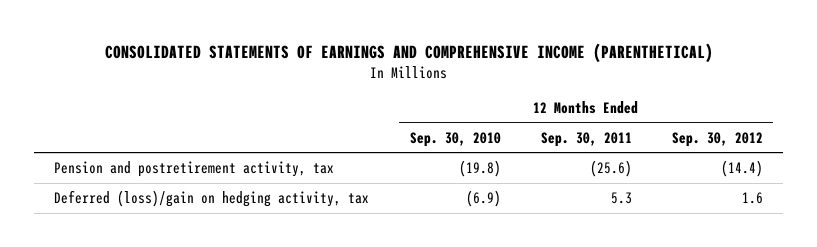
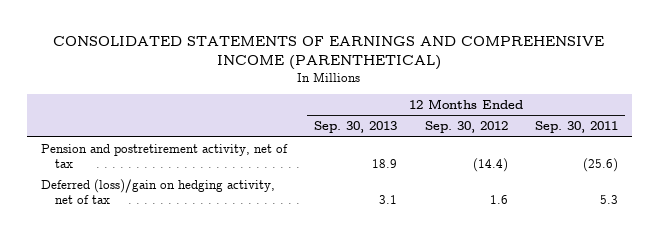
[409,131,501,147] Sep. 30, 2010 -> none
none -> [314,121,398,134] Sep. 30, 2013
[54,161,335,178] Pension and postretirement activity, tax -> [40,143,288,168] Pension and postretirement activity, net of tax
[54,190,370,208] Deferred (loss)/gain on hedging activity, tax -> [40,178,275,204] Deferred (loss)/gain on hedging activity, net of tax

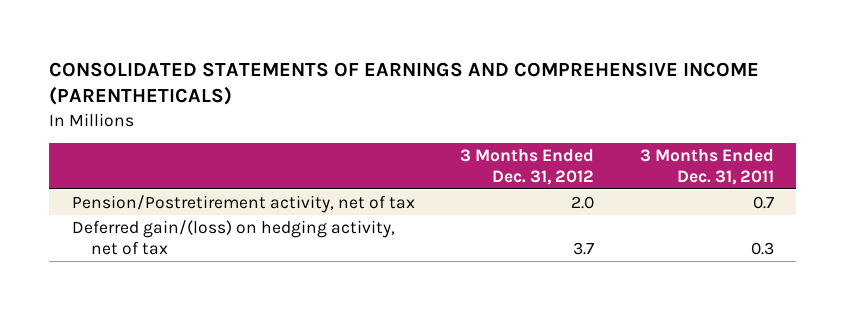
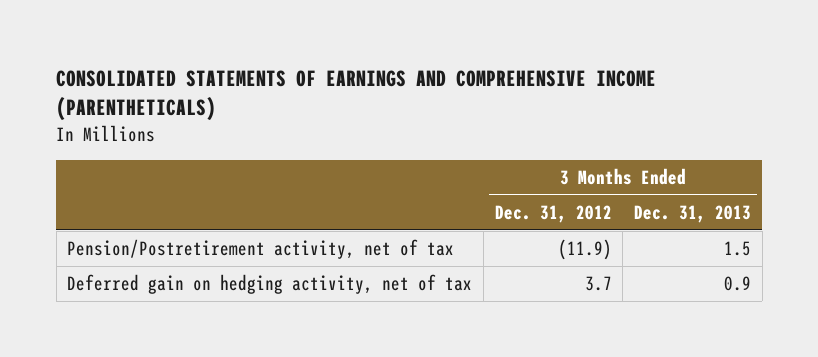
[639,148,774,185] 3 Months Ended Dec. 31, 2011 -> none
none -> [634,204,752,223] Dec. 31, 2013
[571,195,595,209] 2.0 -> [557,239,612,261] (11.9)
[71,219,395,255] Deferred gain/(loss) on hedging activity, net of tax -> [67,274,473,295] Deferred gain on hedging activity, net of tax

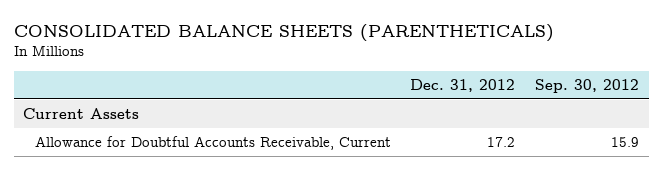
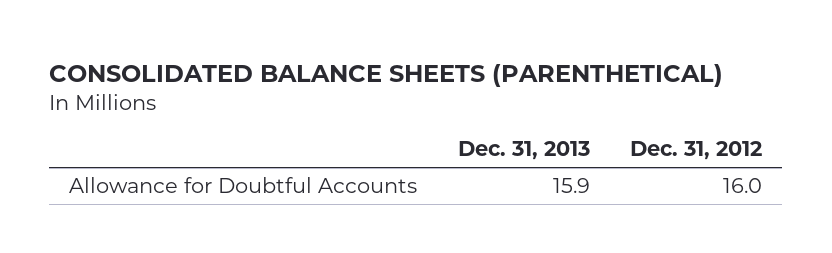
[13,23,554,42] CONSOLIDATED BALANCE SHEETS (PARENTHETICALS) -> [49,63,724,87] CONSOLIDATED BALANCE SHEETS (PARENTHETICAL)
[535,79,640,94] Sep. 30, 2012 -> none
none -> [457,141,590,161] Dec. 31, 2013
[23,107,140,119] Current Assets -> none
[34,135,391,150] Allowance for Doubtful Accounts Receivable, Current -> [69,177,418,194] Allowance for Doubtful Accounts
[487,136,516,147] 17.2 -> [723,178,763,194] 16.0

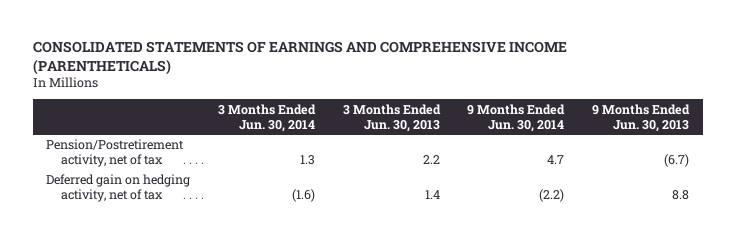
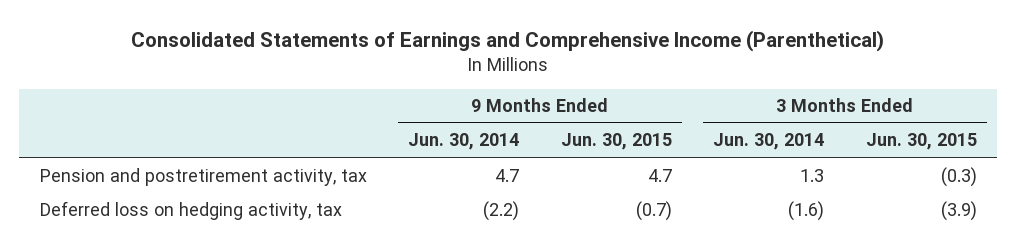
[32,40,567,75] CONSOLIDATED STATEMENTS OF EARNINGS AND COMPREHENSIVE INCOME (PARENTHETICALS) -> [131,29,885,52] Consolidated Statements of Earnings and Comprehensive Income (Parenthetical)
[342,103,441,132] 3 Months Ended Jun. 30, 2013 -> none
[592,103,691,132] 9 Months Ended Jun. 30, 2013 -> none
none -> [560,133,672,151] Jun. 30, 2015
none -> [865,133,977,151] Jun. 30, 2015
[46,139,185,168] Pension/Postretirement activity, net of tax -> [39,167,367,186] Pension and postretirement activity, tax
[46,174,191,203] Deferred gain on hedging activity, net of tax -> [39,200,342,220] Deferred loss on hedging activity, tax

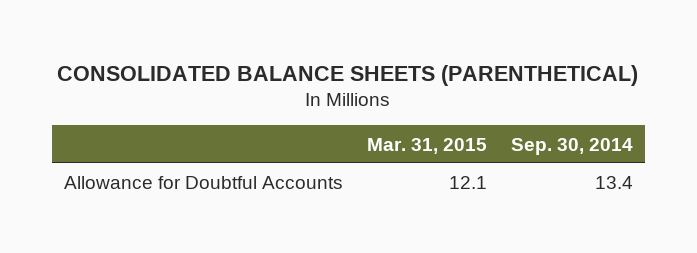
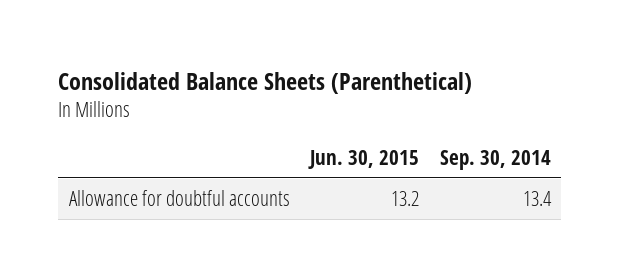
[57,64,639,86] CONSOLIDATED BALANCE SHEETS (PARENTHETICAL) -> [58,71,473,94] Consolidated Balance Sheets (Parenthetical)
[366,137,487,154] Mar. 31, 2015 -> none
none -> [308,149,420,169] Jun. 30, 2015
[63,176,343,190] Allowance for Doubtful Accounts -> [68,190,290,207] Allowance for doubtful accounts

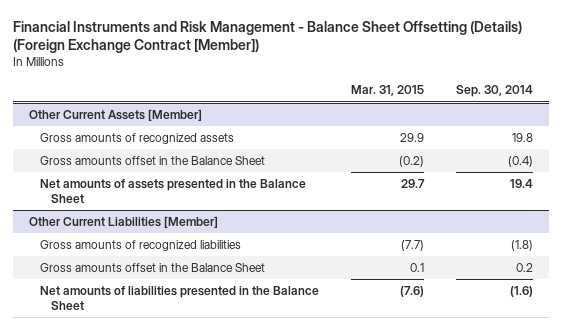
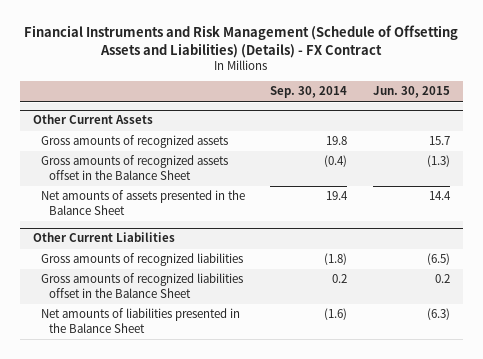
[13,20,523,54] Financial Instruments and Risk Management - Balance Sheet Offsetting (Details) (Foreign Exchange Contract [Member]) -> [24,25,459,58] Financial Instruments and Risk Management (Schedule of Offsetting Assets and Liabilities) (Details) - FX Contract
[351,85,425,97] Mar. 31, 2015 -> none
none -> [373,86,451,99] Jun. 30, 2015
[29,108,203,121] Other Current Assets [Member] -> [32,114,153,125] Other Current Assets
[40,155,266,165] Gross amounts offset in the Balance Sheet -> [40,155,228,180] Gross amounts of recognized assets offset in the Balance Sheet
[29,215,219,228] Other Current Liabilities [Member] -> [32,232,175,243] Other Current Liabilities
[40,262,266,272] Gross amounts offset in the Balance Sheet -> [40,273,243,298] Gross amounts of recognized liabilities offset in the Balance Sheet

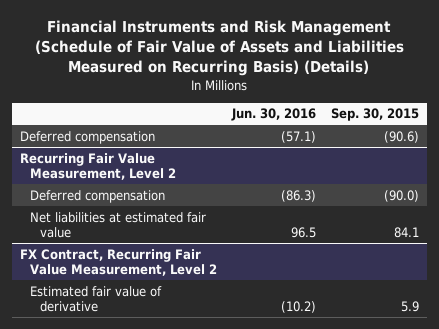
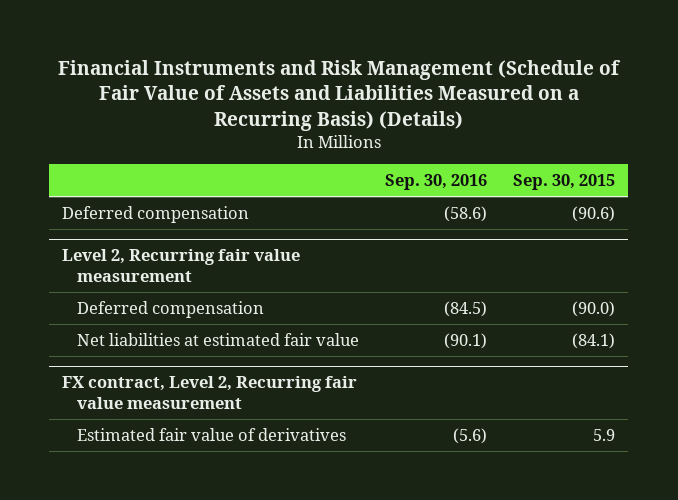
[35,20,405,77] Financial Instruments and Risk Management (Schedule of Fair Value of Assets and Liabilities Measured on Recurring Basis) (Details) -> [57,59,621,131] Financial Instruments and Risk Management (Schedule of Fair Value of Assets and Liabilities Measured on a Recurring Basis) (Details)
[231,108,317,122] Jun. 30, 2016 -> none
none -> [385,174,488,191] Sep. 30, 2016
[19,152,176,180] Recurring Fair Value Measurement, Level 2 -> [62,249,301,282] Level 2, Recurring fair value measurement
[394,226,420,238] 84.1 -> [572,333,616,350] (84.1)
[19,248,217,276] FX Contract, Recurring Fair Value Measurement, Level 2 -> [62,376,358,409] FX contract, Level 2, Recurring fair value measurement
[29,285,162,312] Estimated fair value of derivative -> [76,428,346,442] Estimated fair value of derivatives

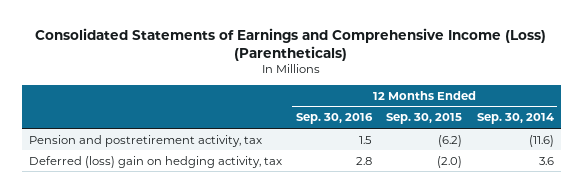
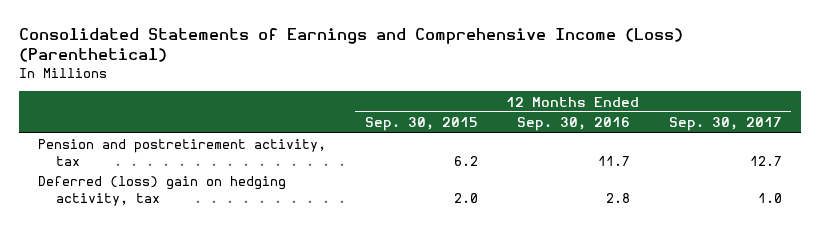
[35,27,547,61] Consolidated Statements of Earnings and Comprehensive Income (Loss) (Parentheticals) -> [19,27,684,63] Consolidated Statements of Earnings and Comprehensive Income (Loss) (Parenthetical)
[476,113,554,125] Sep. 30, 2014 -> none
none -> [668,117,782,132] Sep. 30, 2017
[359,135,373,144] 1.5 -> [597,155,630,166] 11.7
[438,134,463,147] (6.2) -> [454,155,479,166] 6.2
[437,155,463,168] (2.0) -> [454,192,479,203] 2.0

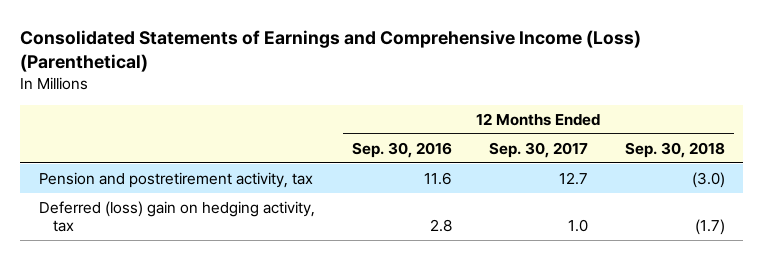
[365,117,479,132] Sep. 30, 2015 -> none
none -> [624,141,725,158] Sep. 30, 2018
[597,155,630,166] 11.7 -> [423,172,452,186] 11.6

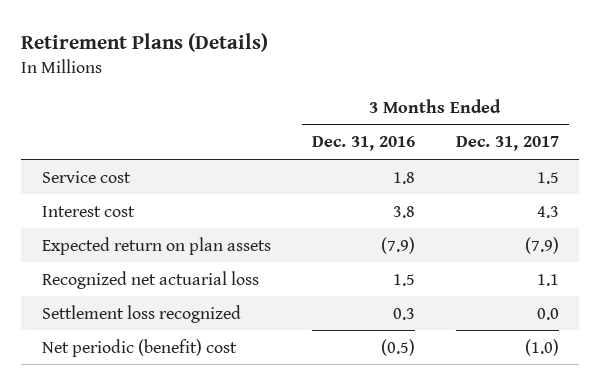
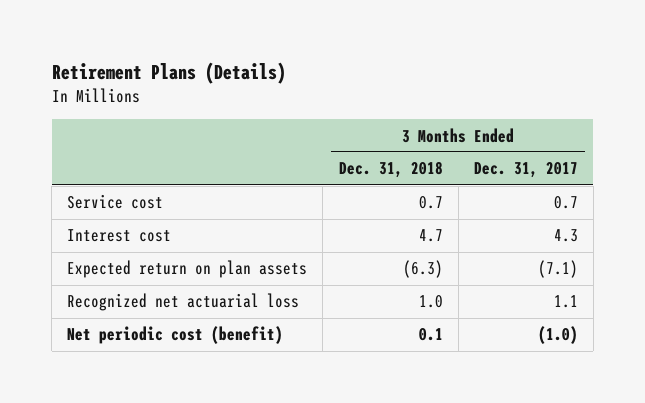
[311,136,415,152] Dec. 31, 2016 -> none
none -> [338,161,443,179] Dec. 31, 2018
[536,171,559,184] 1.5 -> [553,196,578,210] 0.7
[524,236,559,254] (7.9) -> [537,260,578,279] (7.1)
[41,304,241,323] Settlement loss recognized -> none
[41,338,237,357] Net periodic (benefit) cost -> [67,326,284,345] Net periodic cost (benefit)

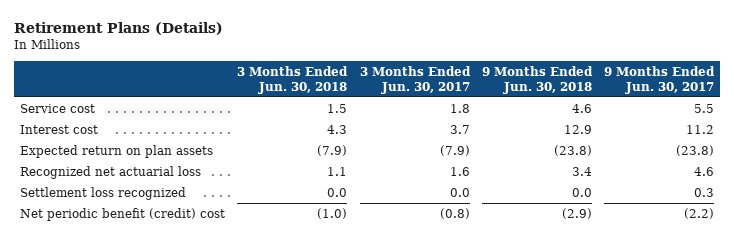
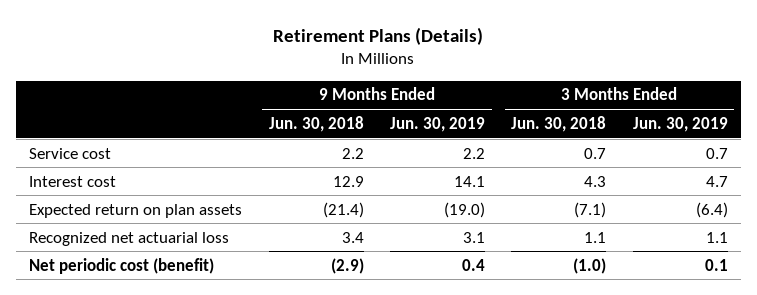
[359,65,471,94] 3 Months Ended Jun. 30, 2017 -> none
[604,65,716,94] 9 Months Ended Jun. 30, 2017 -> none
none -> [389,116,485,132] Jun. 30, 2019
none -> [632,116,728,132] Jun. 30, 2019
[327,103,348,113] 1.5 -> [584,147,607,159] 0.7
[571,103,592,113] 4.6 -> [341,147,364,159] 2.2
[317,144,348,156] (7.9) -> [574,201,607,218] (7.1)
[553,144,592,156] (23.8) -> [322,201,364,218] (21.4)
[20,186,187,200] Settlement loss recognized -> none
[20,207,226,221] Net periodic benefit (credit) cost -> [29,257,215,274] Net periodic cost (benefit)

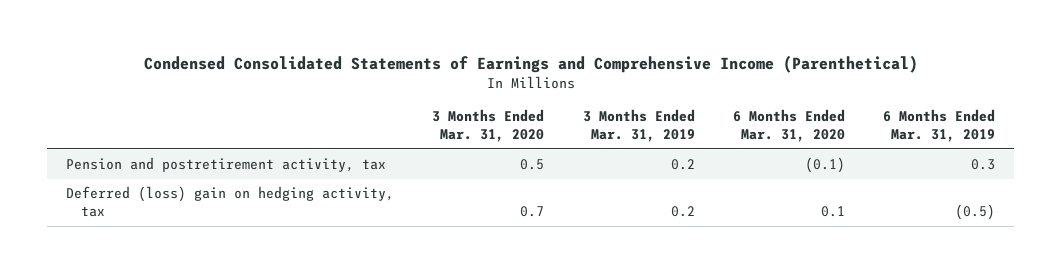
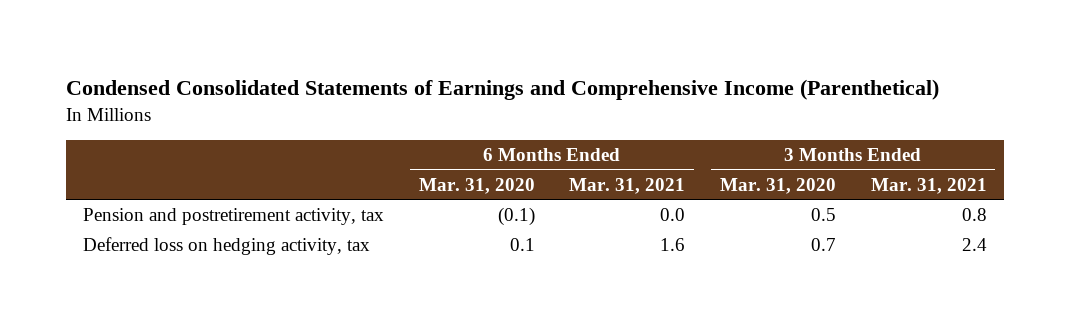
[582,109,695,142] 3 Months Ended Mar. 31, 2019 -> none
[883,109,996,142] 6 Months Ended Mar. 31, 2019 -> none
none -> [569,177,686,194] Mar. 31, 2021
none -> [870,177,987,194] Mar. 31, 2021
[65,186,394,218] Deferred (loss) gain on hedging activity, tax -> [83,236,371,255] Deferred loss on hedging activity, tax

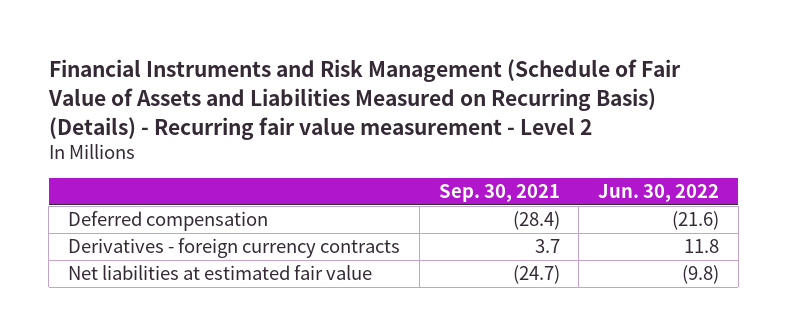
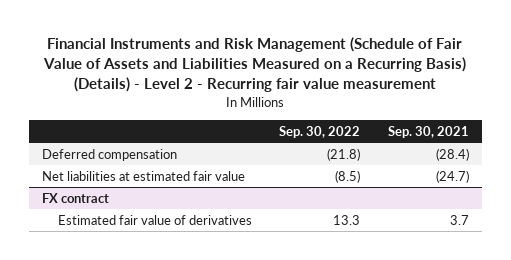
[47,59,681,140] Financial Instruments and Risk Management (Schedule of Fair Value of Assets and Liabilities Measured on Recurring Basis) (Details) - Recurring fair value measurement - Level 2 -> [43,36,467,93] Financial Instruments and Risk Management (Schedule of Fair Value of Assets and Liabilities Measured on a Recurring Basis) (Details) - Level 2 - Recurring fair value measurement
[598,184,720,203] Jun. 30, 2022 -> none
none -> [279,125,361,138] Sep. 30, 2022
[68,238,401,259] Derivatives - foreign currency contracts -> none
none -> [42,192,110,203] FX contract
none -> [57,214,252,225] Estimated fair value of derivatives

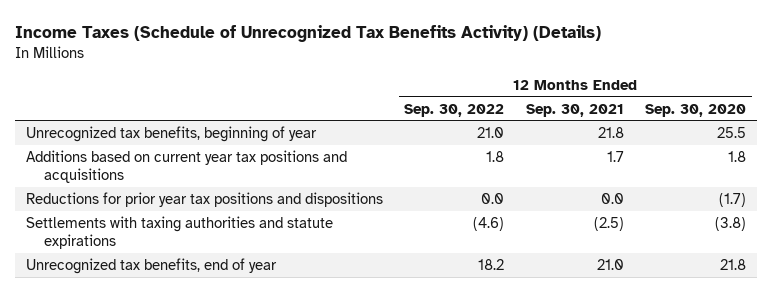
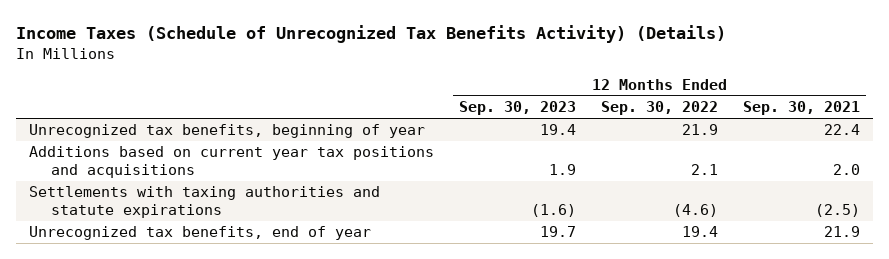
[645,103,747,117] Sep. 30, 2020 -> none
none -> [458,101,576,116] Sep. 30, 2023
[25,191,383,207] Reductions for prior year tax positions and dispositions -> none
[477,126,505,138] 21.0 -> [682,124,719,136] 21.9
[597,126,624,138] 21.8 -> [824,124,861,136] 22.4
[486,150,505,162] 1.8 -> [691,164,719,176] 2.1
[606,150,624,162] 1.7 -> [833,164,861,176] 2.0
[478,258,505,270] 18.2 -> [682,226,719,238] 19.4
[596,258,624,270] 21.0 -> [824,226,861,238] 21.9

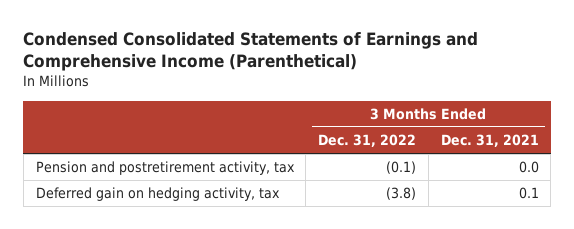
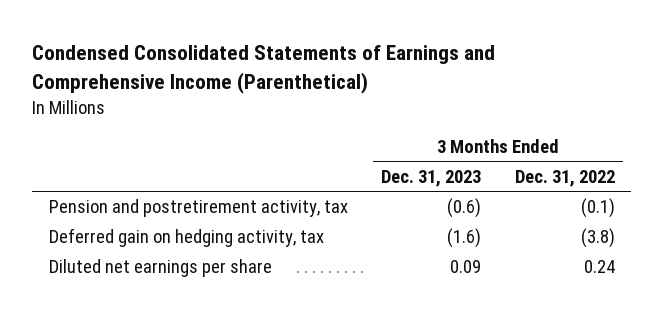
[440,134,539,148] Dec. 31, 2021 -> none
none -> [381,170,482,188] Dec. 31, 2023
none -> [48,259,272,278] Diluted net earnings per share

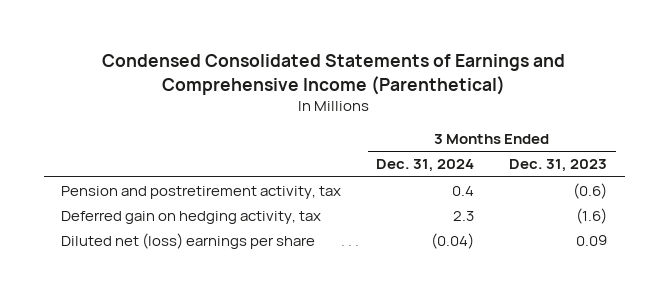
[514,170,615,188] Dec. 31, 2022 -> none
none -> [376,159,475,173] Dec. 31, 2024
[48,259,272,278] Diluted net earnings per share -> [61,233,316,250] Diluted net (loss) earnings per share

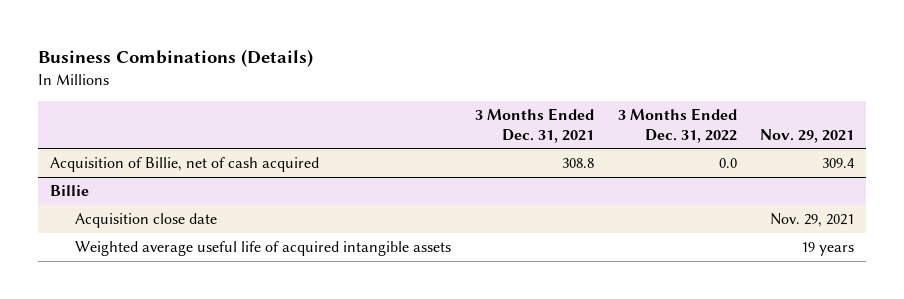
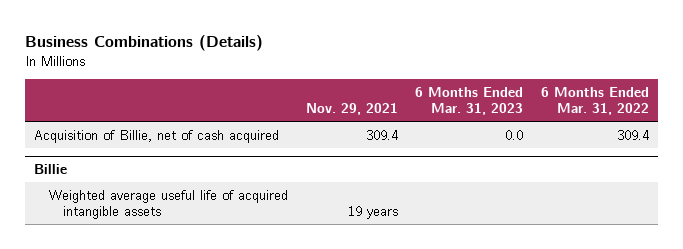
[475,108,595,143] 3 Months Ended Dec. 31, 2021 -> none
[617,108,737,143] 3 Months Ended Dec. 31, 2022 -> none
none -> [415,87,524,116] 6 Months Ended Mar. 31, 2023
none -> [540,87,649,116] 6 Months Ended Mar. 31, 2022
[75,213,218,229] Acquisition close date -> none

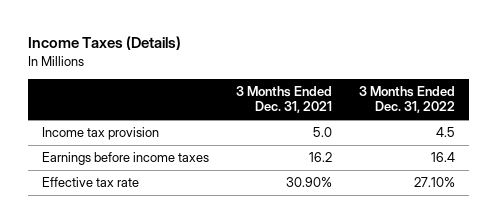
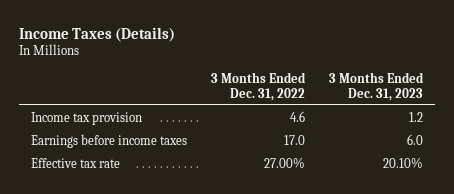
[236,86,333,114] 3 Months Ended Dec. 31, 2021 -> none
none -> [328,72,424,101] 3 Months Ended Dec. 31, 2023
[436,127,456,138] 4.5 -> [290,110,306,122] 4.6
[431,152,456,163] 16.4 -> [284,134,306,145] 17.0
[414,177,456,188] 27.10% -> [264,156,306,168] 27.00%

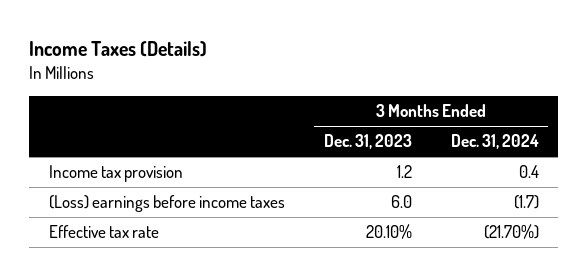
[211,72,307,101] 3 Months Ended Dec. 31, 2022 -> none
none -> [450,134,539,150] Dec. 31, 2024
[31,133,188,148] Earnings before income taxes -> [48,195,285,213] (Loss) earnings before income taxes

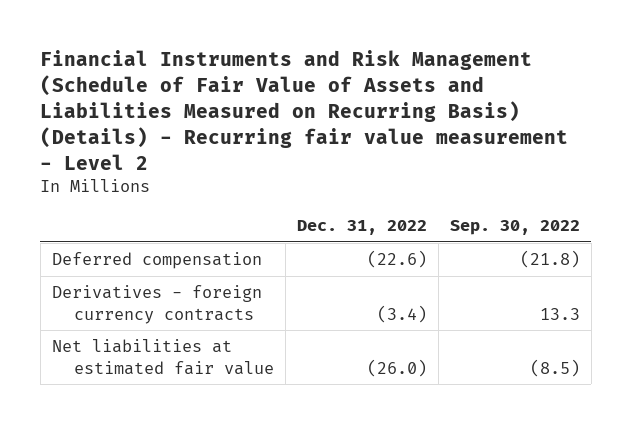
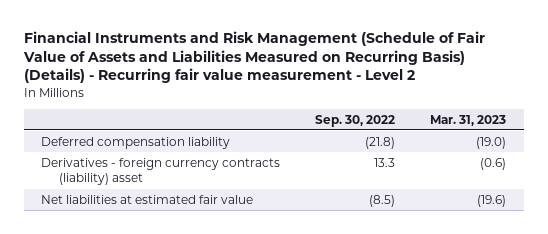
[296,220,427,236] Dec. 31, 2022 -> none
none -> [430,114,507,126] Mar. 31, 2023
[51,252,262,270] Deferred compensation -> [41,136,231,149] Deferred compensation liability
[51,285,262,324] Derivatives - foreign currency contracts -> [41,157,281,186] Derivatives - foreign currency contracts (liability) asset

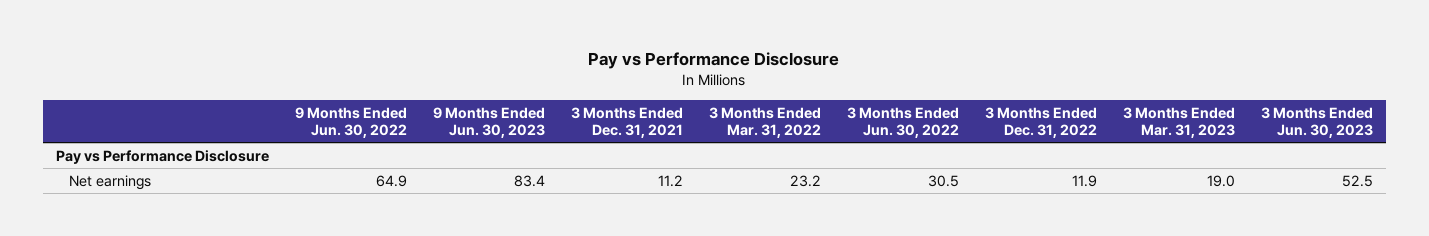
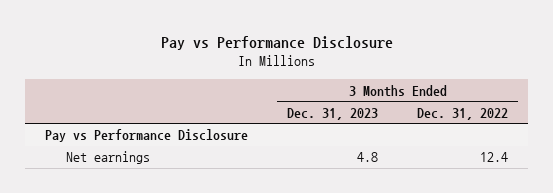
[294,106,407,139] 9 Months Ended Jun. 30, 2022 -> none
[432,106,545,139] 9 Months Ended Jun. 30, 2023 -> none
[570,106,683,139] 3 Months Ended Dec. 31, 2021 -> none
[708,106,821,139] 3 Months Ended Mar. 31, 2022 -> none
[846,106,959,139] 3 Months Ended Jun. 30, 2022 -> none
[1123,106,1236,139] 3 Months Ended Mar. 31, 2023 -> none
[1261,106,1374,139] 3 Months Ended Jun. 30, 2023 -> none
none -> [287,107,379,120] Dec. 31, 2023
[1071,174,1097,187] 11.9 -> [480,152,509,163] 12.4

